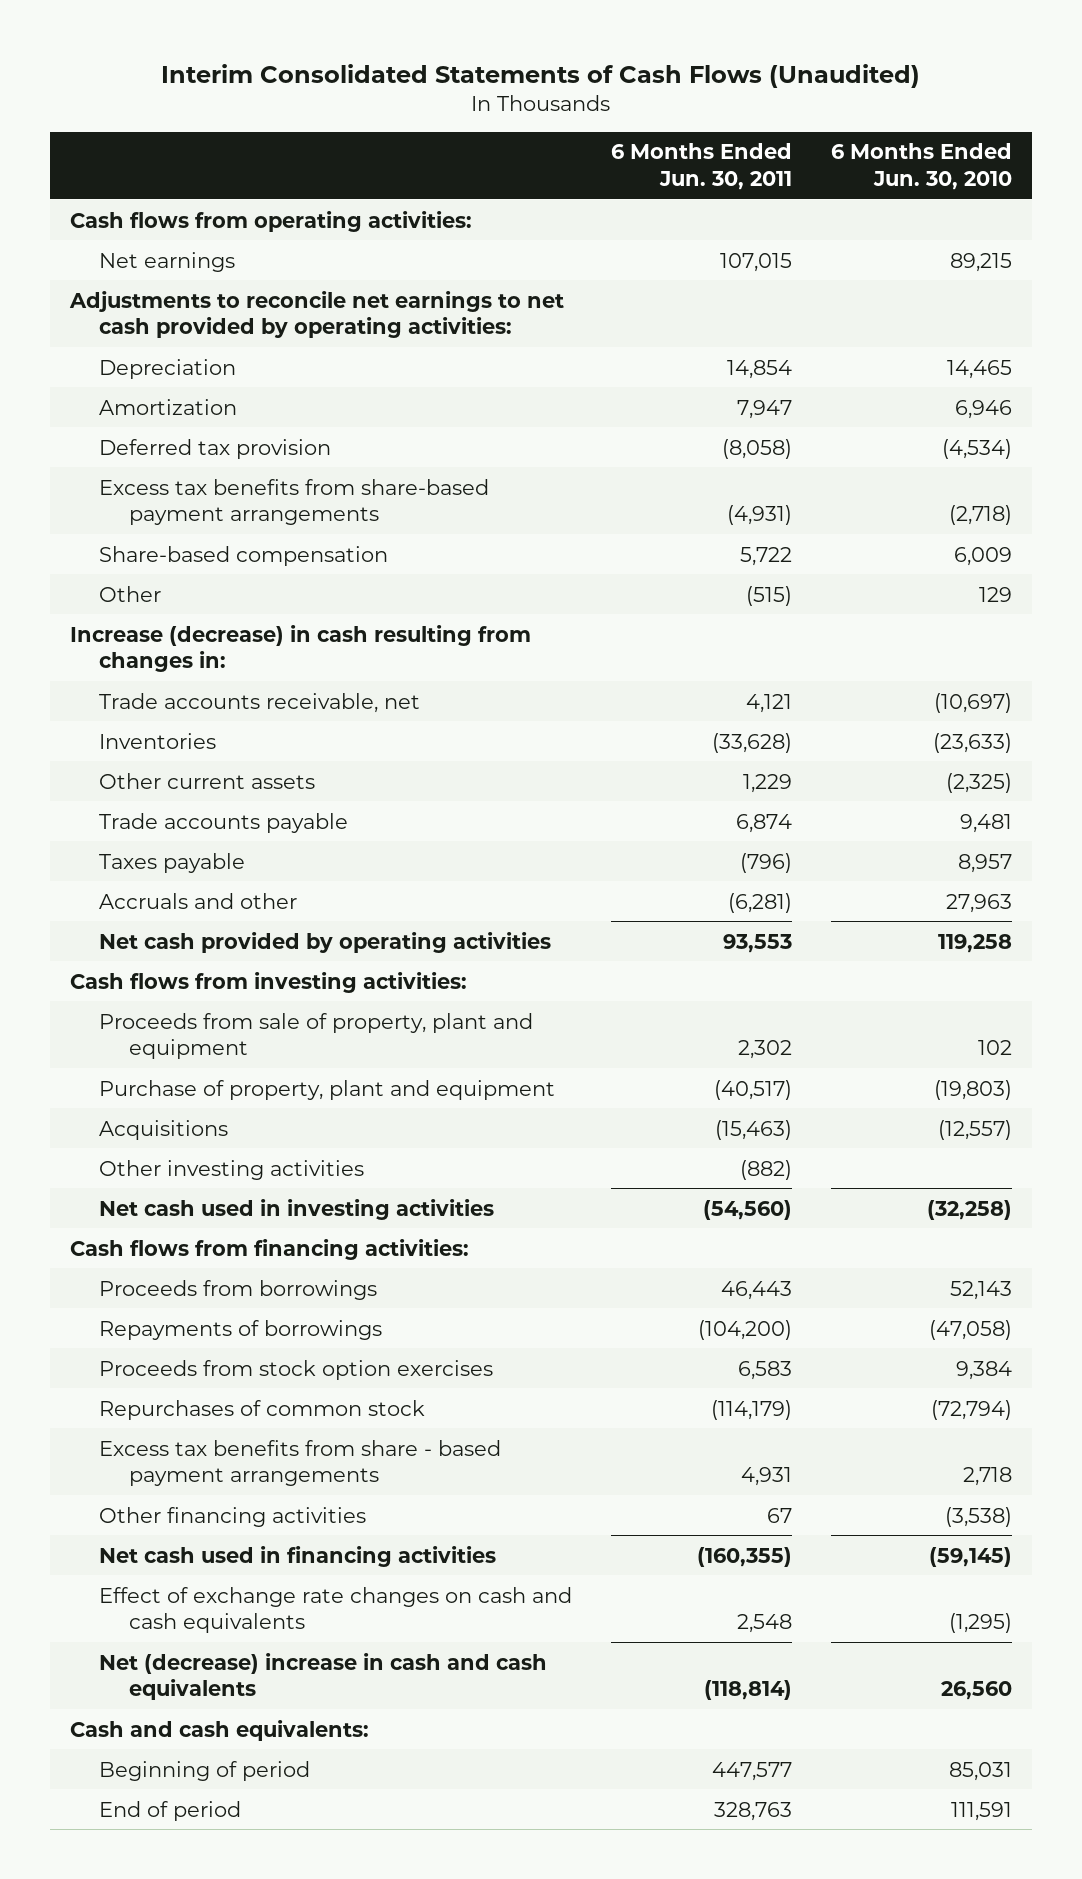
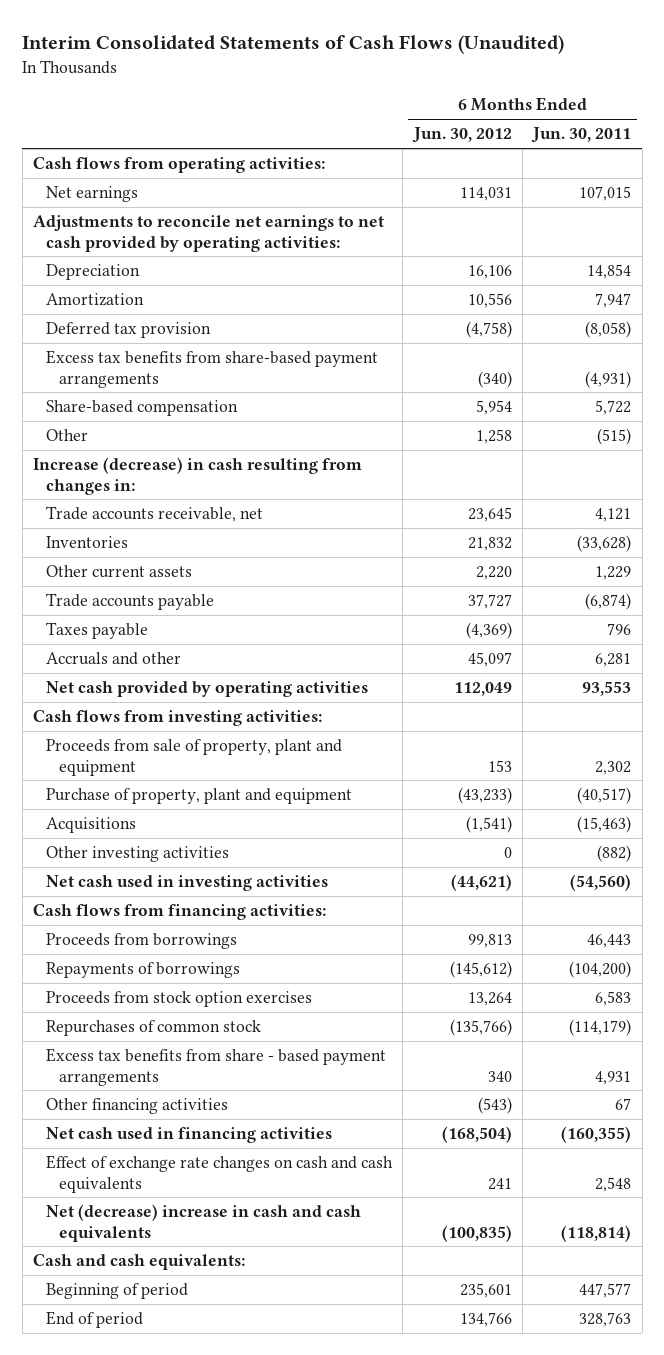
[831,143,1013,190] 6 Months Ended Jun. 30, 2010 -> none
none -> [411,127,512,144] Jun. 30, 2012
[736,813,793,833] 6,874 -> [585,593,632,611] (6,874)
[740,852,793,873] (796) -> [607,623,632,636] 796
[728,892,793,913] (6,281) -> [595,653,632,668] 6,281

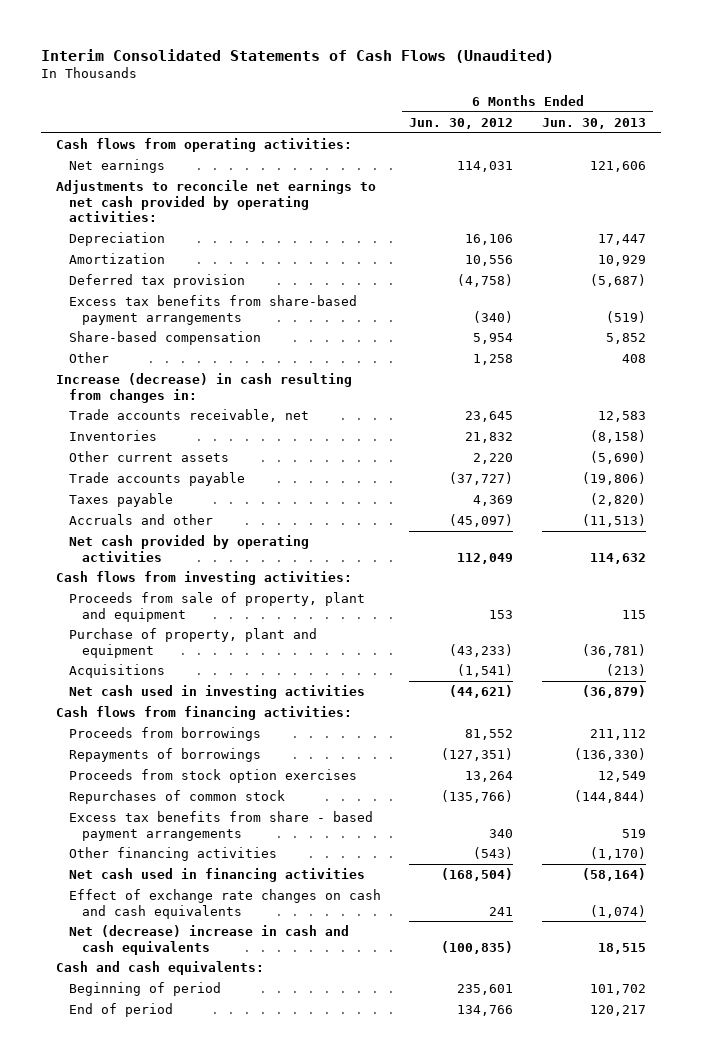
[531,127,632,144] Jun. 30, 2011 -> none
none -> [542,118,647,130] Jun. 30, 2013
[467,594,512,610] 37,727 -> [449,472,514,486] (37,727)
[465,622,512,640] (4,369) -> [473,495,514,507] 4,369
[467,652,512,668] 45,097 -> [449,514,514,528] (45,097)
[45,846,229,863] Other investing activities -> none
[467,934,512,949] 99,813 -> [465,729,514,741] 81,552
[449,961,512,979] (145,612) -> [441,748,514,762] (127,351)

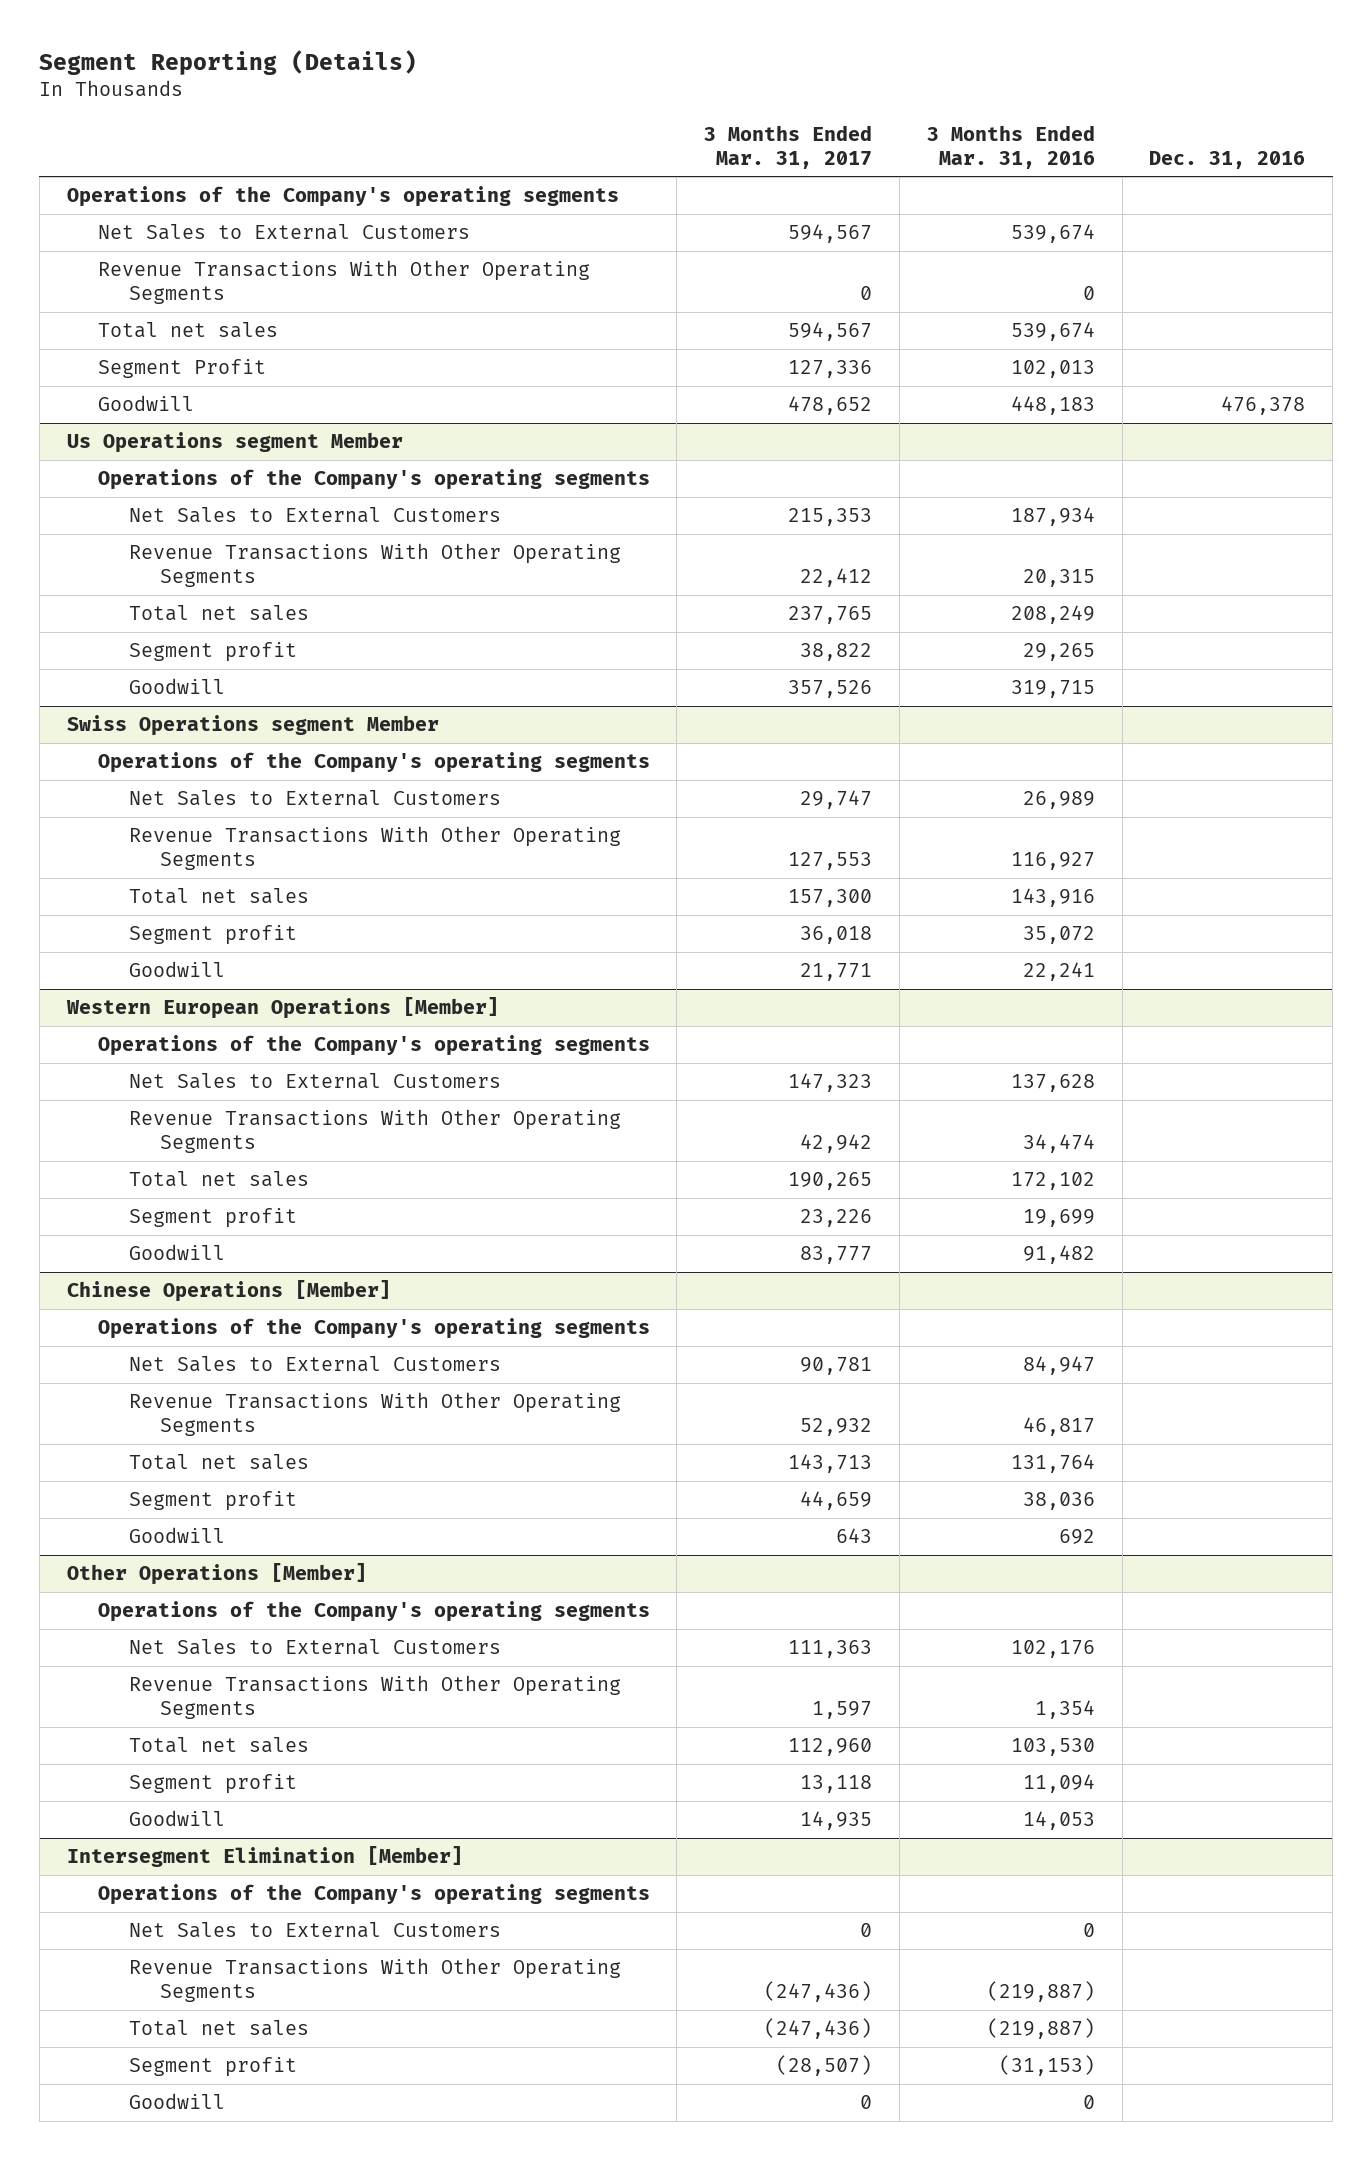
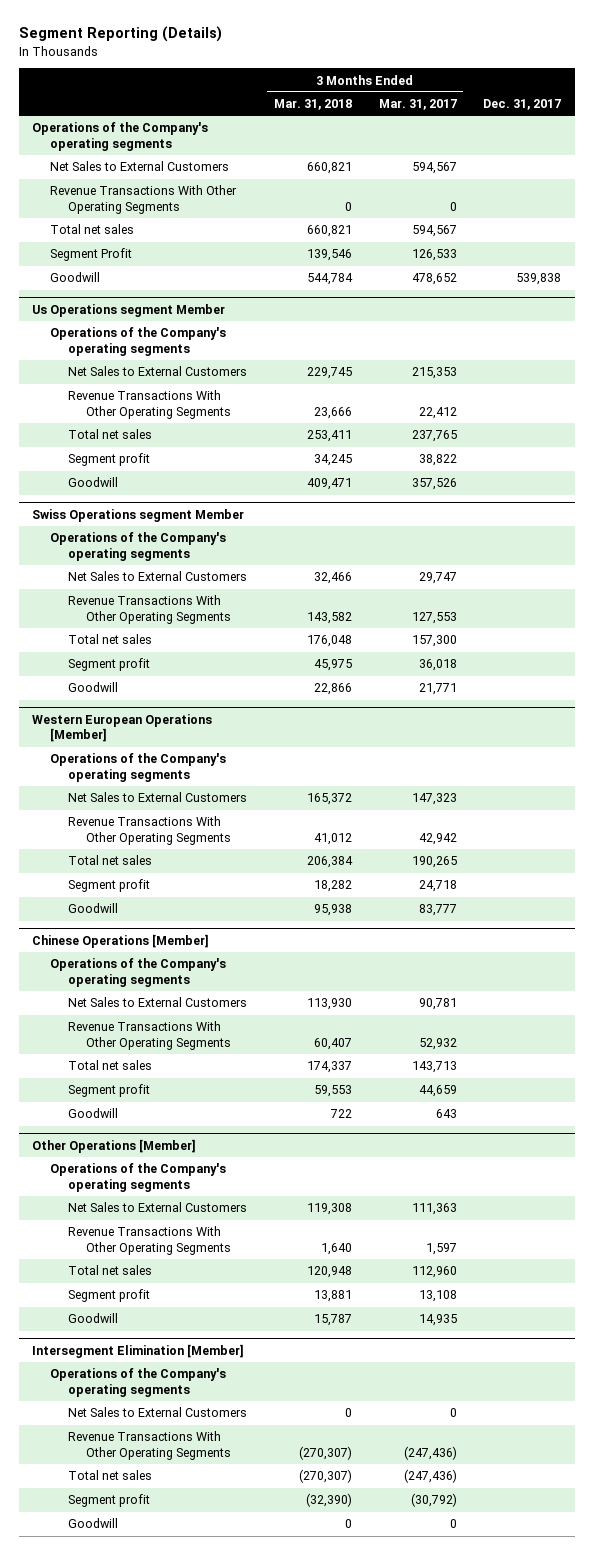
[926,125,1095,169] 3 Months Ended Mar. 31, 2016 -> none
[1149,150,1306,169] Dec. 31, 2016 -> none
none -> [273,99,352,111] Mar. 31, 2018
none -> [483,99,562,111] Dec. 31, 2017
[788,360,873,379] 127,336 -> [411,249,457,262] 126,533
[800,1209,873,1228] 23,226 -> [418,880,457,893] 24,718
[800,1775,873,1794] 13,118 -> [418,1290,457,1303] 13,108
[776,2055,873,2077] (28,507) -> [410,1493,457,1508] (30,792)

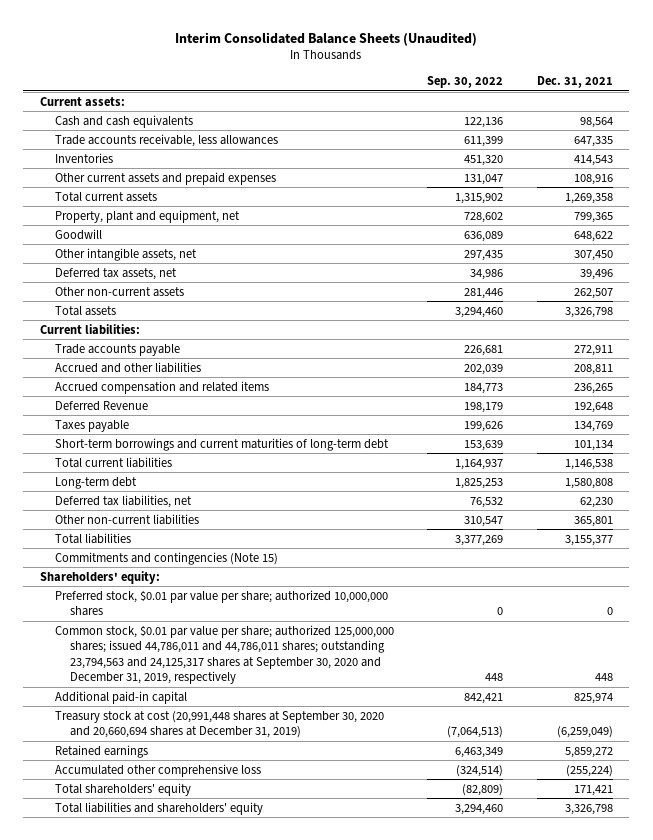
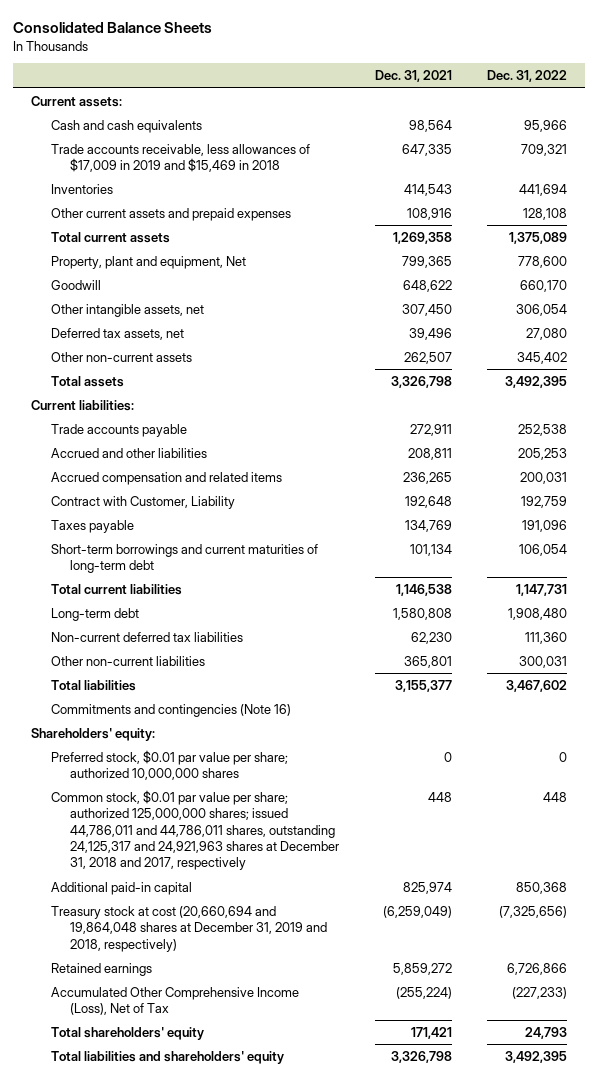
[175,31,478,46] Interim Consolidated Balance Sheets (Unaudited) -> [13,22,213,34] Consolidated Balance Sheets
[427,76,504,89] Sep. 30, 2022 -> none
none -> [487,70,568,83] Dec. 31, 2022
[55,133,279,147] Trade accounts receivable, less allowances -> [50,143,310,173] Trade accounts receivable, less allowances of $17,009 in 2019 and $15,469 in 2018
[55,209,241,223] Property, plant and equipment, net -> [50,255,246,269] Property, plant and equipment, Net
[55,400,149,411] Deferred Revenue -> [50,495,235,509] Contract with Customer, Liability
[55,494,193,508] Deferred tax liabilities, net -> [50,631,243,642] Non-current deferred tax liabilities
[55,551,279,565] Commitments and contingencies (Note 15) -> [50,703,291,717] Commitments and contingencies (Note 16)
[55,624,395,685] Common stock, $0.01 par value per share; authorized 125,000,000 shares; issued 44,786,011 and 44,786,011 shares; outstanding 23,794,563 and 24,125,317 shares at September 30, 2020 and December 31, 2019, respectively -> [50,789,340,871] Common stock, $0.01 par value per share; authorized 125,000,000 shares; issued 44,786,011 and 44,786,011 shares, outstanding 24,125,317 and 24,921,963 shares at December 31, 2018 and 2017, respectively
[55,710,385,739] Treasury stock at cost (20,991,448 shares at September 30, 2020 and 20,660,694 shares at December 31, 2019) -> [50,905,328,952] Treasury stock at cost (20,660,694 and 19,864,048 shares at December 31, 2019 and 2018, respectively)
[55,763,262,777] Accumulated other comprehensive loss -> [50,986,299,1016] Accumulated Other Comprehensive Income (Loss), Net of Tax

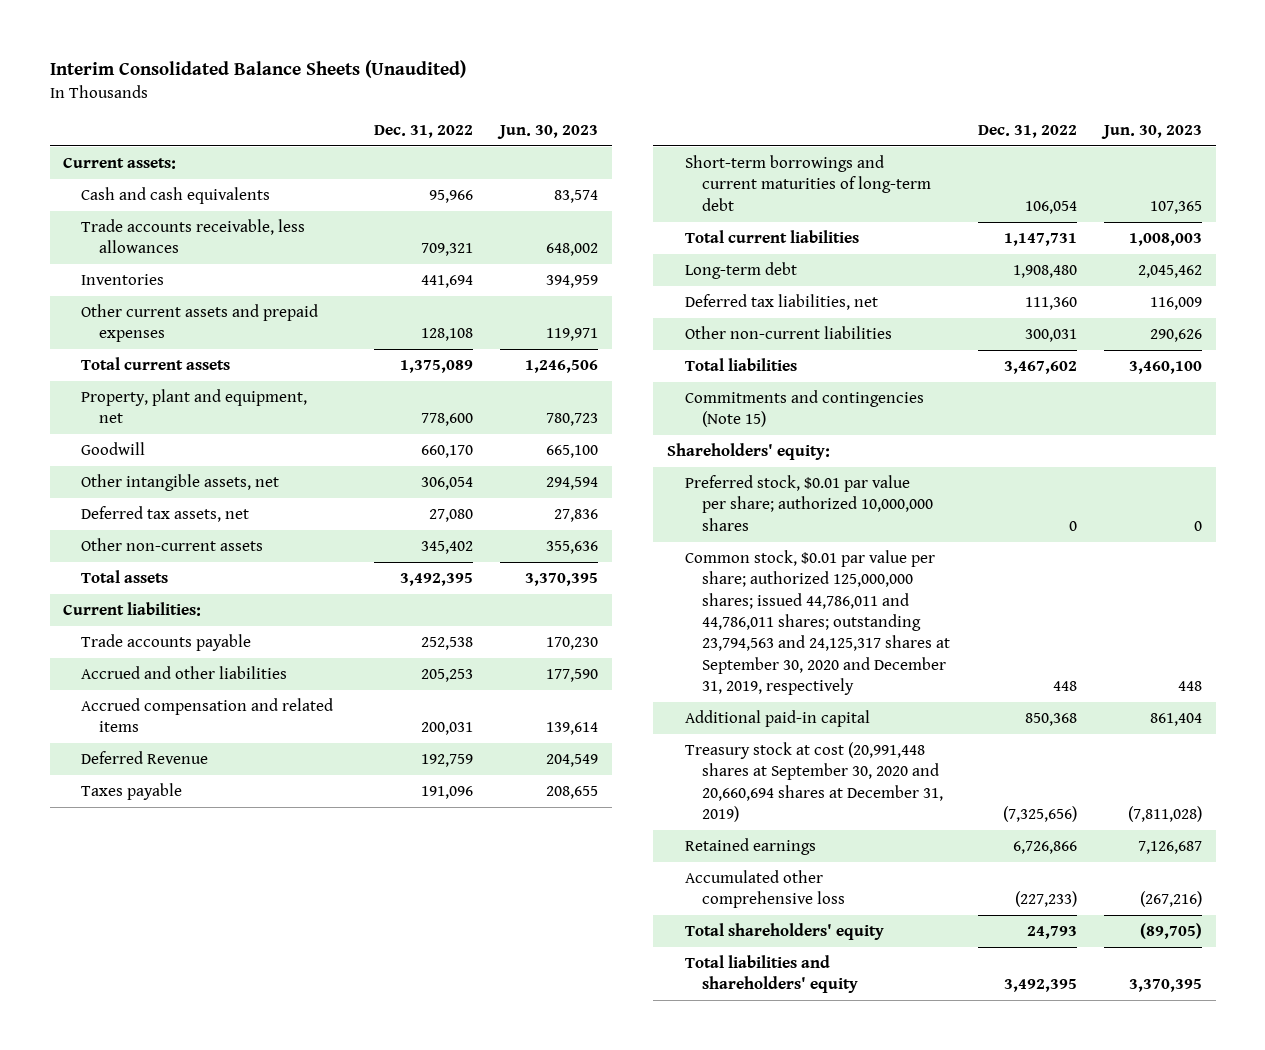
[13,22,213,34] Consolidated Balance Sheets -> [49,60,466,79] Interim Consolidated Balance Sheets (Unaudited)
[374,70,452,83] Dec. 31, 2021 -> none
none -> [497,125,599,140] Jun. 30, 2023
[50,143,310,173] Trade accounts receivable, less allowances of $17,009 in 2019 and $15,469 in 2018 -> [81,219,306,254] Trade accounts receivable, less allowances
[50,255,246,269] Property, plant and equipment, Net -> [81,389,308,424] Property, plant and equipment, net
[50,495,235,509] Contract with Customer, Liability -> [81,751,209,765] Deferred Revenue
[50,631,243,642] Non-current deferred tax liabilities -> [684,294,878,311] Deferred tax liabilities, net
[50,703,291,717] Commitments and contingencies (Note 16) -> [684,390,924,428] Commitments and contingencies (Note 15)
[50,789,340,871] Common stock, $0.01 par value per share; authorized 125,000,000 shares; issued 44,786,011 and 44,786,011 shares, outstanding 24,125,317 and 24,921,963 shares at December 31, 2018 and 2017, respectively -> [684,550,951,696] Common stock, $0.01 par value per share; authorized 125,000,000 shares; issued 44,786,011 and 44,786,011 shares; outstanding 23,794,563 and 24,125,317 shares at September 30, 2020 and December 31, 2019, respectively
[50,905,328,952] Treasury stock at cost (20,660,694 and 19,864,048 shares at December 31, 2019 and 2018, respectively) -> [684,742,944,823] Treasury stock at cost (20,991,448 shares at September 30, 2020 and 20,660,694 shares at December 31, 2019)
[50,986,299,1016] Accumulated Other Comprehensive Income (Loss), Net of Tax -> [684,870,846,909] Accumulated other comprehensive loss

